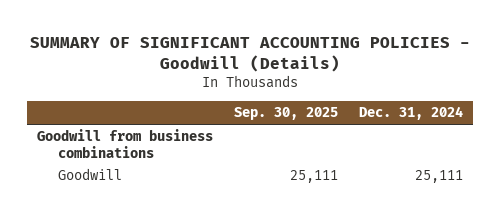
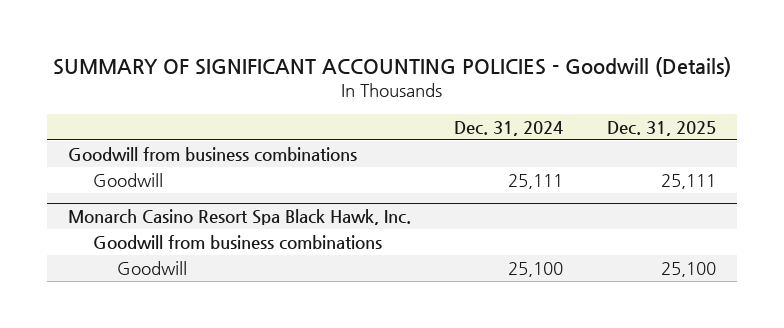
[233,107,338,121] Sep. 30, 2025 -> none
none -> [606,120,716,136] Dec. 31, 2025
none -> [68,209,412,226] Monarch Casino Resort Spa Black Hawk, Inc.
none -> [92,235,382,251] Goodwill from business combinations
none -> [117,261,188,276] Goodwill

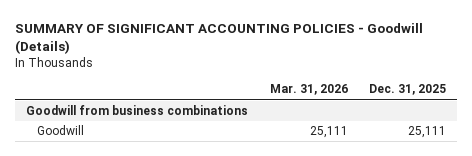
[454,120,564,136] Dec. 31, 2024 -> none
none -> [269,84,348,96] Mar. 31, 2026
[68,209,412,226] Monarch Casino Resort Spa Black Hawk, Inc. -> none
[92,235,382,251] Goodwill from business combinations -> none
[117,261,188,276] Goodwill -> none

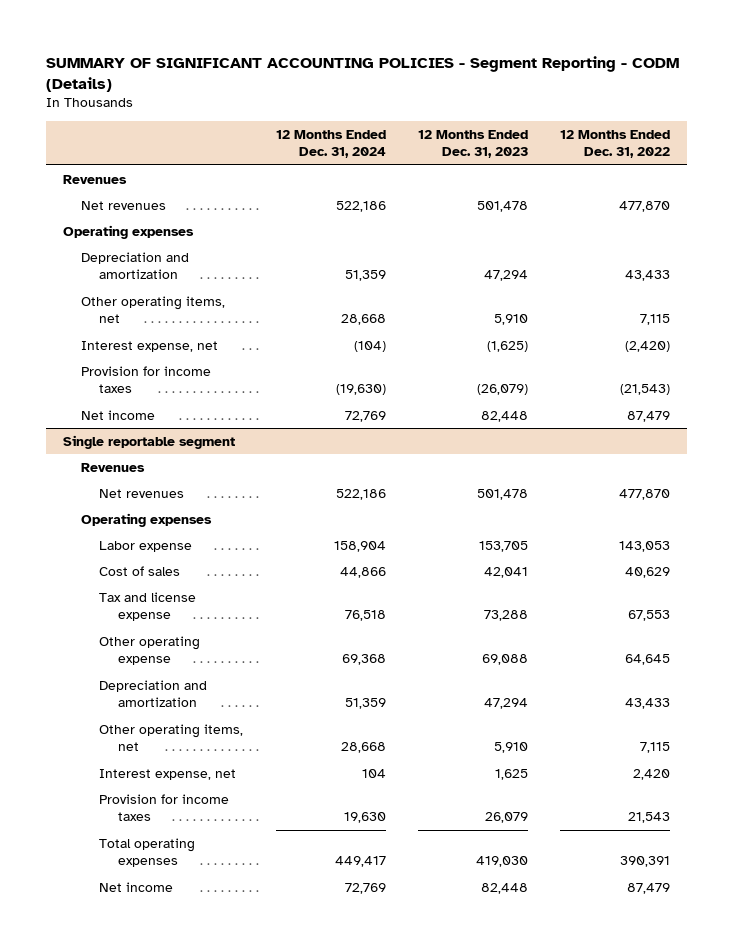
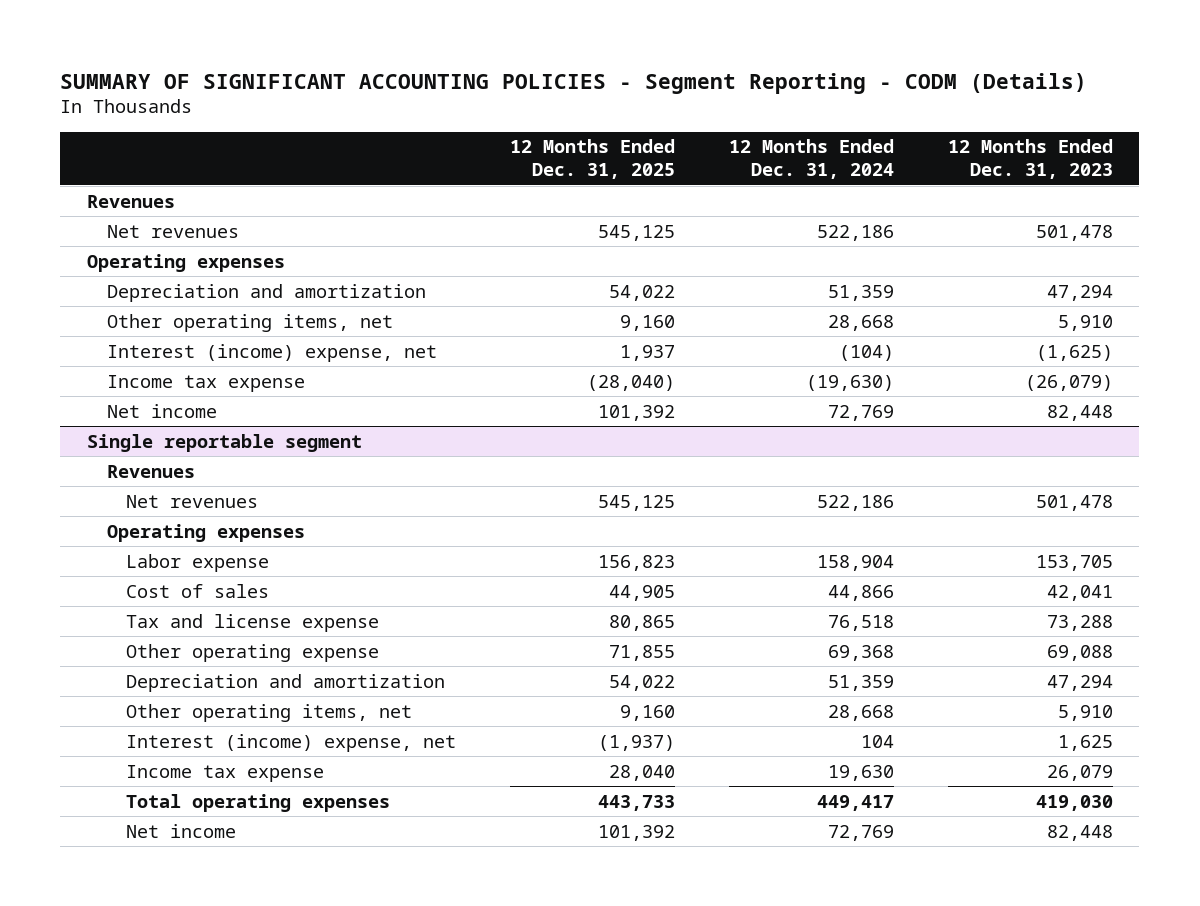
[560,129,671,159] 12 Months Ended Dec. 31, 2022 -> none
none -> [510,139,676,180] 12 Months Ended Dec. 31, 2025
[80,340,218,352] Interest expense, net -> [106,343,437,362] Interest (income) expense, net
[80,365,211,394] Provision for income taxes -> [106,374,305,392] Income tax expense
[99,768,237,780] Interest expense, net -> [126,733,457,752] Interest (income) expense, net
[99,793,230,822] Provision for income taxes -> [126,764,325,782] Income tax expense

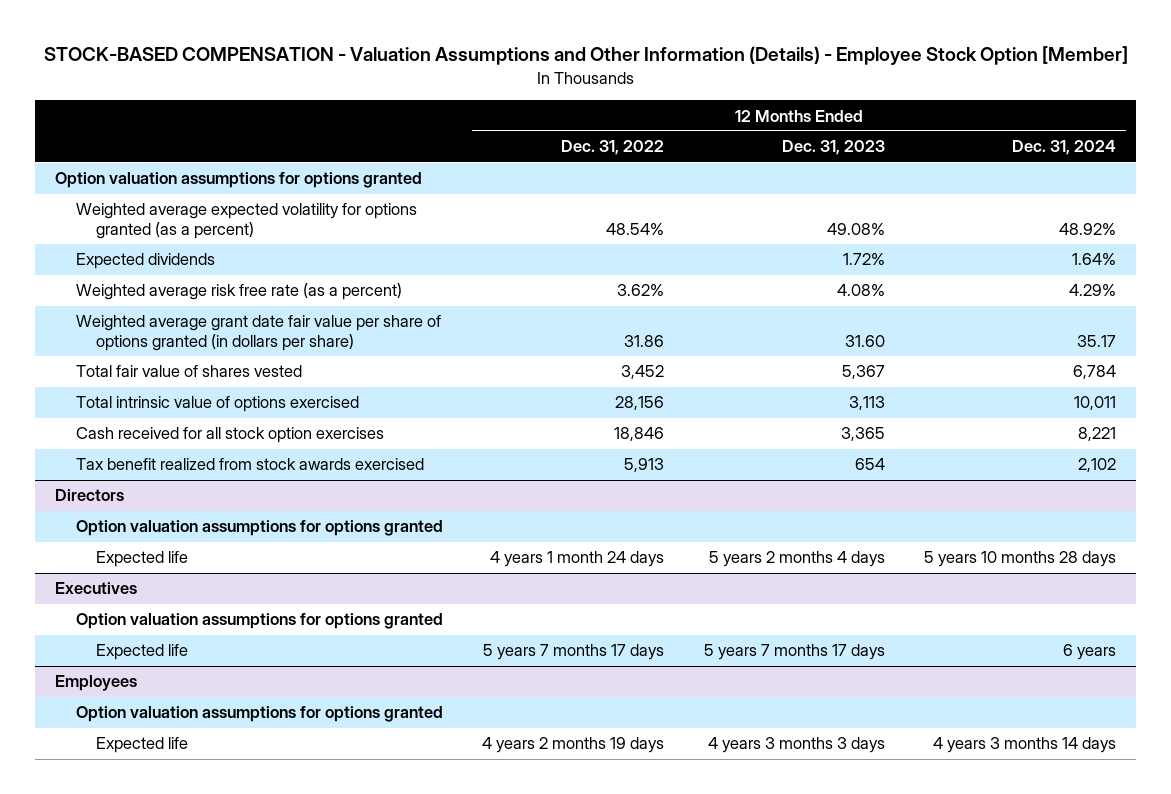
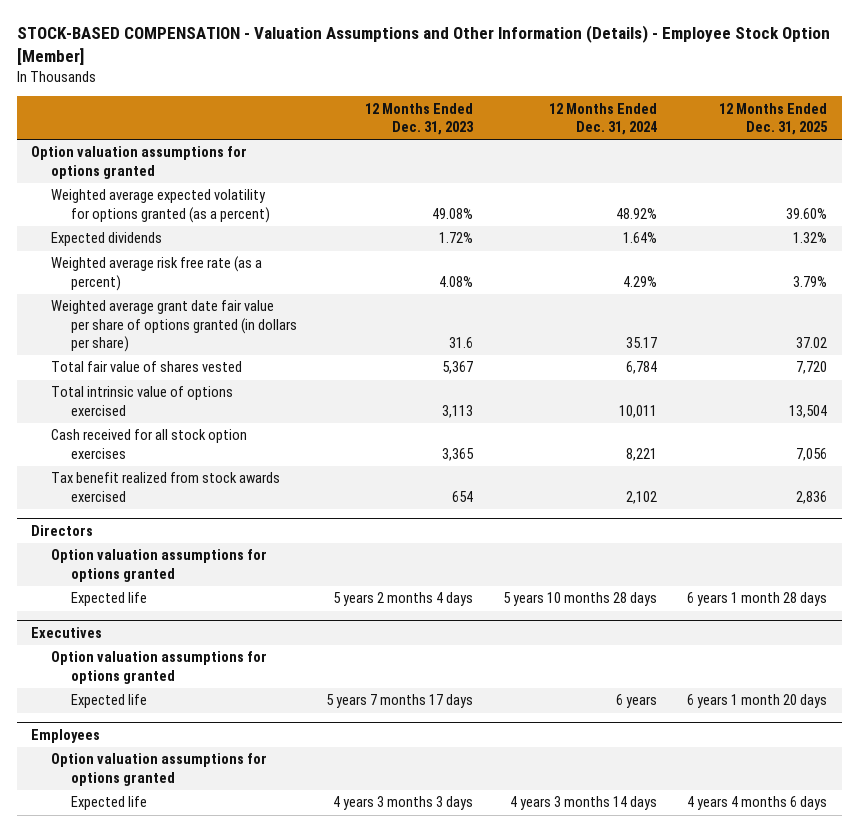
[561,140,665,156] Dec. 31, 2022 -> none
none -> [718,102,828,135] 12 Months Ended Dec. 31, 2025
[844,334,885,347] 31.60 -> [449,337,474,349] 31.6

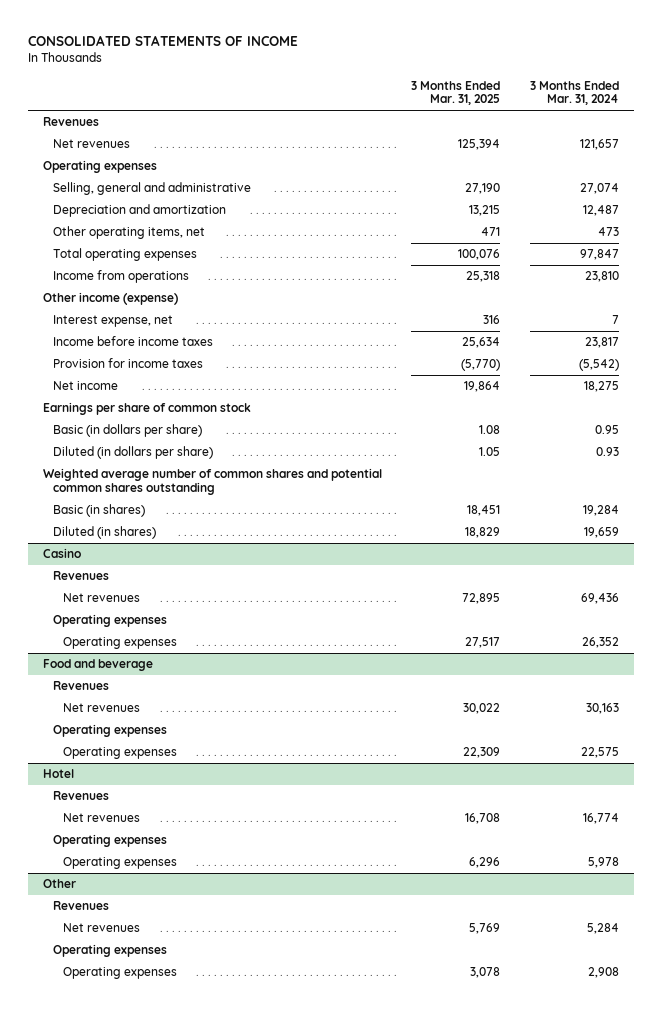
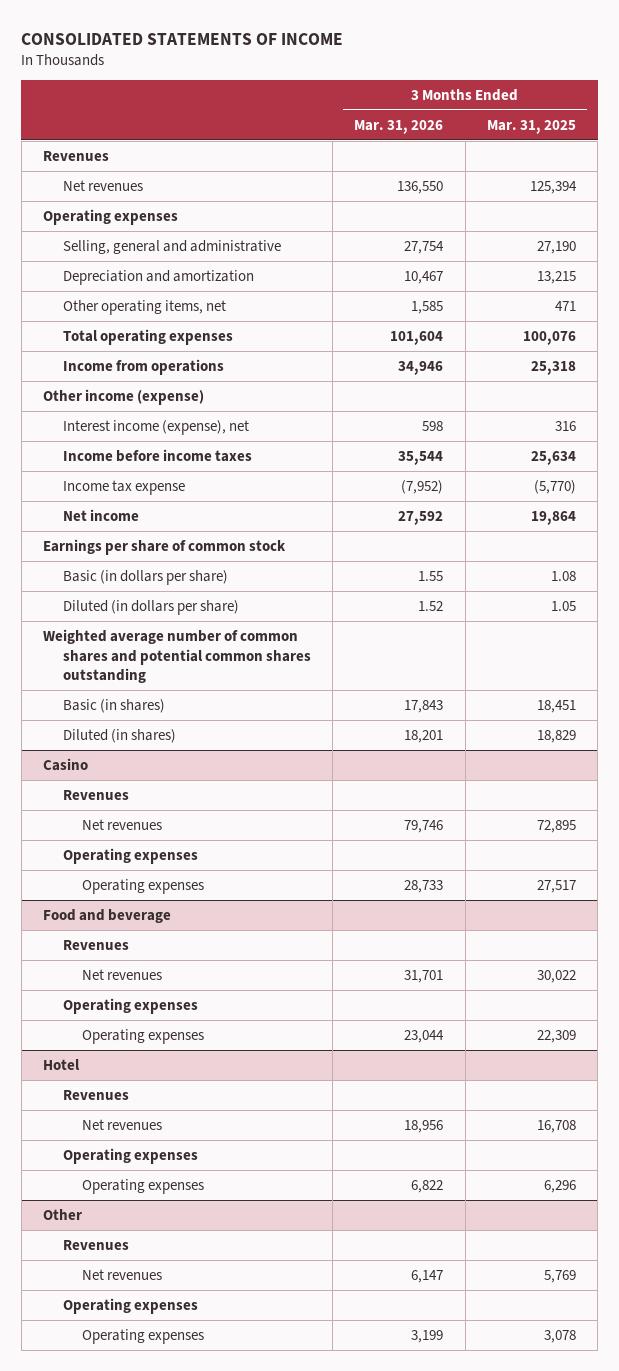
[530,80,620,106] 3 Months Ended Mar. 31, 2024 -> none
none -> [354,119,444,134] Mar. 31, 2026
[53,315,174,328] Interest expense, net -> [62,419,249,435] Interest income (expense), net
[53,358,204,369] Provision for income taxes -> [62,479,185,495] Income tax expense

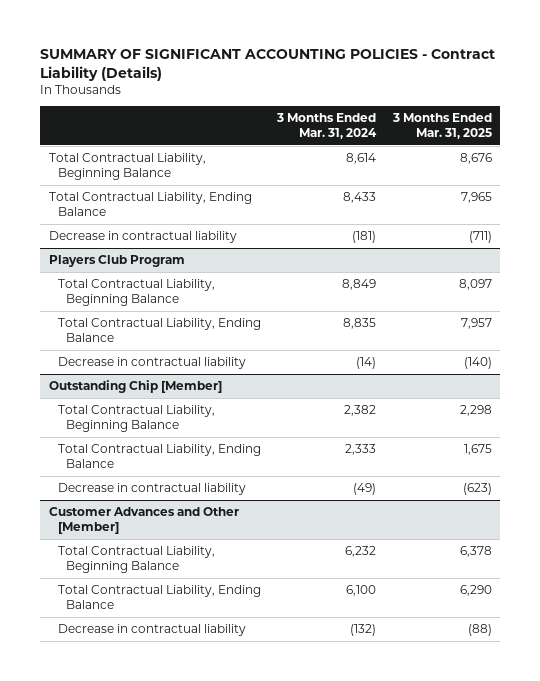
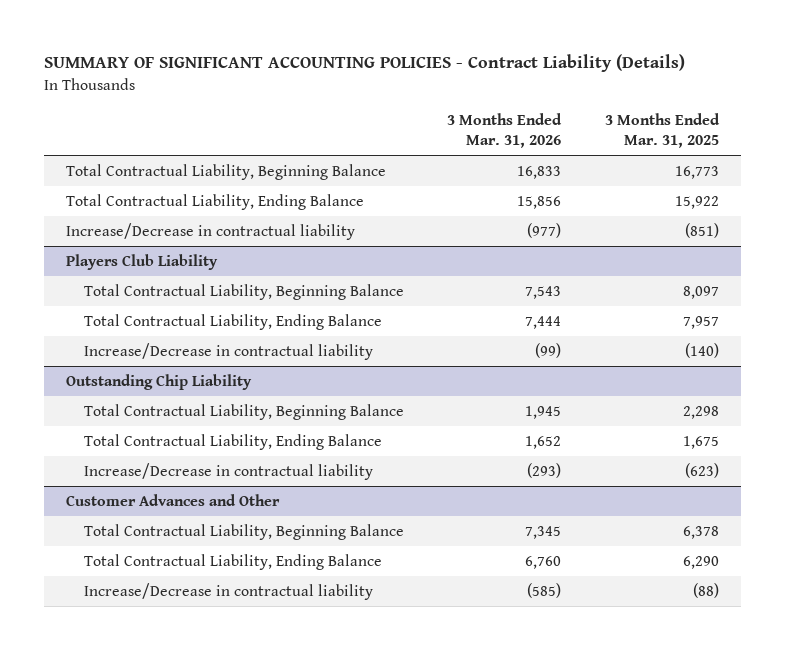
[276,113,378,140] 3 Months Ended Mar. 31, 2024 -> none
none -> [447,113,563,148] 3 Months Ended Mar. 31, 2026
[459,153,492,165] 8,676 -> [675,165,720,179] 16,773
[460,192,492,204] 7,965 -> [675,195,720,209] 15,922
[48,231,237,244] Decrease in contractual liability -> [65,222,355,240] Increase/Decrease in contractual liability
[468,231,492,244] (711) -> [685,222,720,238] (851)
[48,255,185,268] Players Club Program -> [65,253,218,270] Players Club Liability
[57,357,246,370] Decrease in contractual liability -> [83,342,373,360] Increase/Decrease in contractual liability
[48,380,222,394] Outstanding Chip [Member] -> [65,373,252,390] Outstanding Chip Liability
[57,483,246,496] Decrease in contractual liability -> [83,462,373,480] Increase/Decrease in contractual liability
[48,507,239,535] Customer Advances and Other [Member] -> [65,493,280,506] Customer Advances and Other
[57,624,246,637] Decrease in contractual liability -> [83,582,373,600] Increase/Decrease in contractual liability

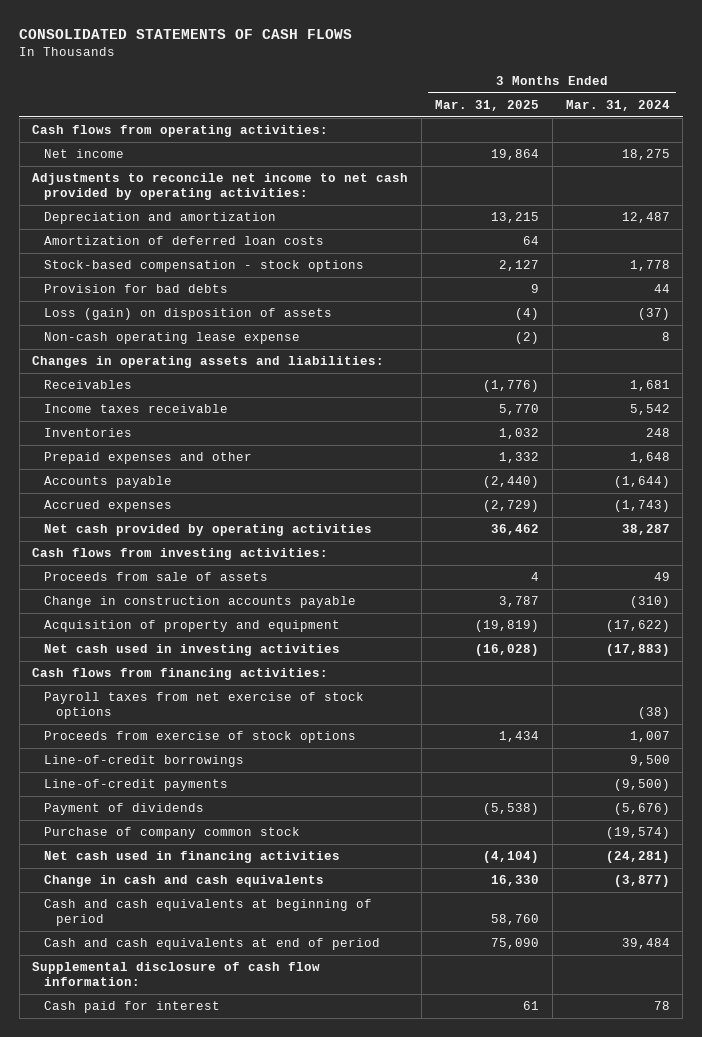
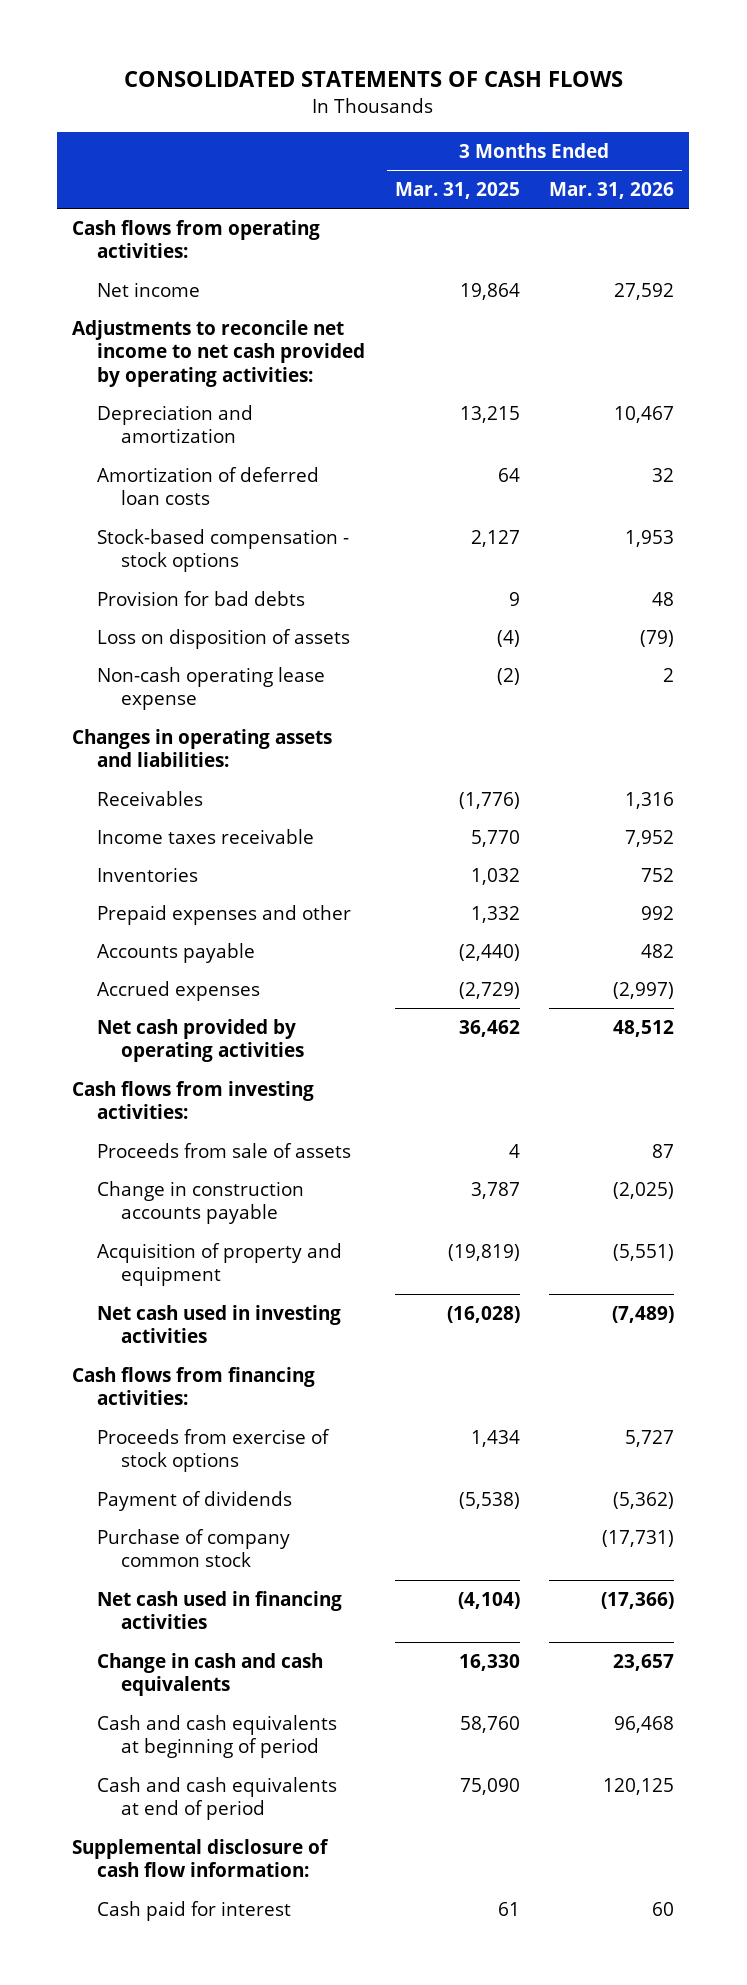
[565,99,670,111] Mar. 31, 2024 -> none
none -> [549,181,675,199] Mar. 31, 2026
[44,308,333,321] Loss (gain) on disposition of assets -> [96,628,350,649] Loss on disposition of assets
[44,692,365,719] Payroll taxes from net exercise of stock options -> none
[44,755,245,768] Line-of-credit borrowings -> none
[44,779,229,792] Line-of-credit payments -> none

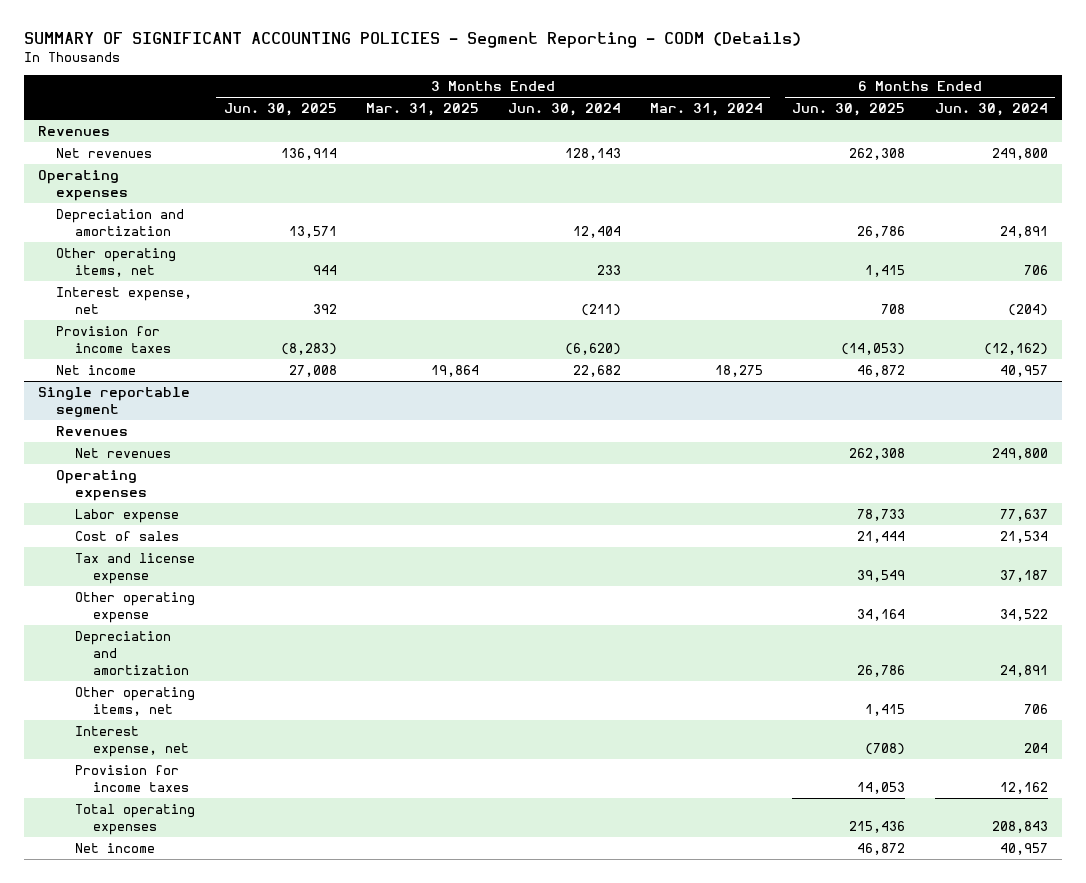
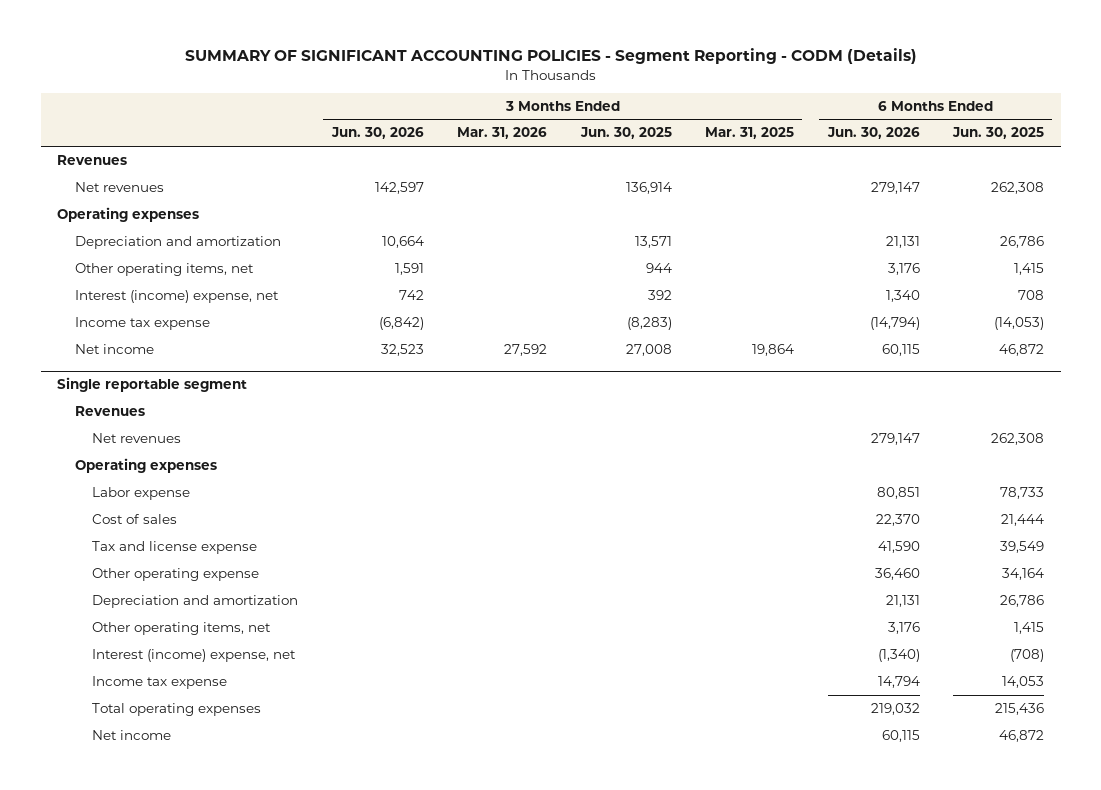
[508,103,622,117] Jun. 30, 2024 -> none
[650,103,764,117] Mar. 31, 2024 -> none
[934,103,1048,117] Jun. 30, 2024 -> none
none -> [330,127,424,140] Jun. 30, 2026
none -> [457,127,548,140] Mar. 31, 2026
none -> [826,127,920,140] Jun. 30, 2026
[56,286,193,315] Interest expense, net -> [74,289,279,303] Interest (income) expense, net
[56,325,171,354] Provision for income taxes -> [74,316,210,330] Income tax expense
[74,725,189,758] Interest expense, net -> [92,648,297,662] Interest (income) expense, net
[74,764,189,793] Provision for income taxes -> [92,675,228,689] Income tax expense

